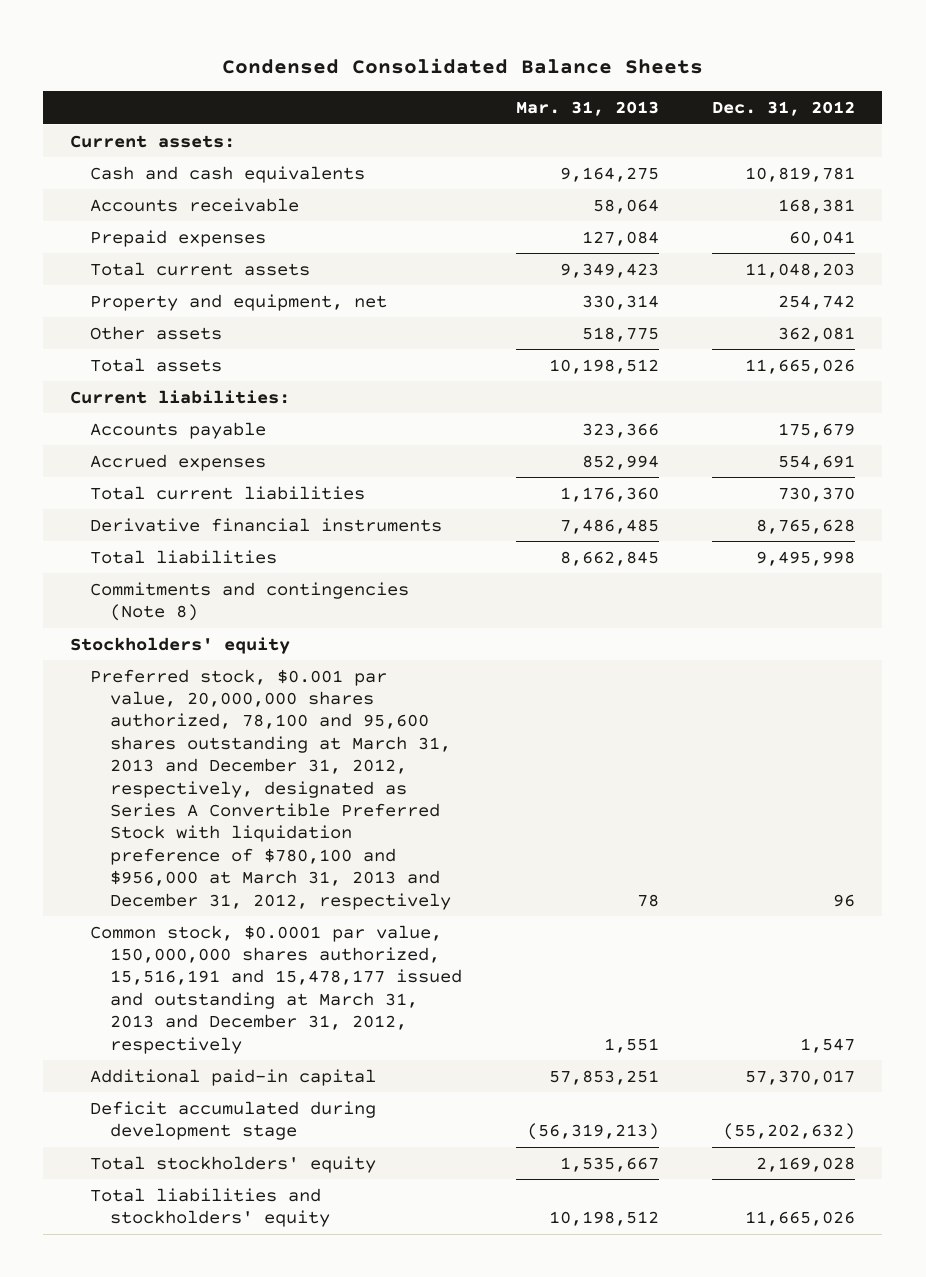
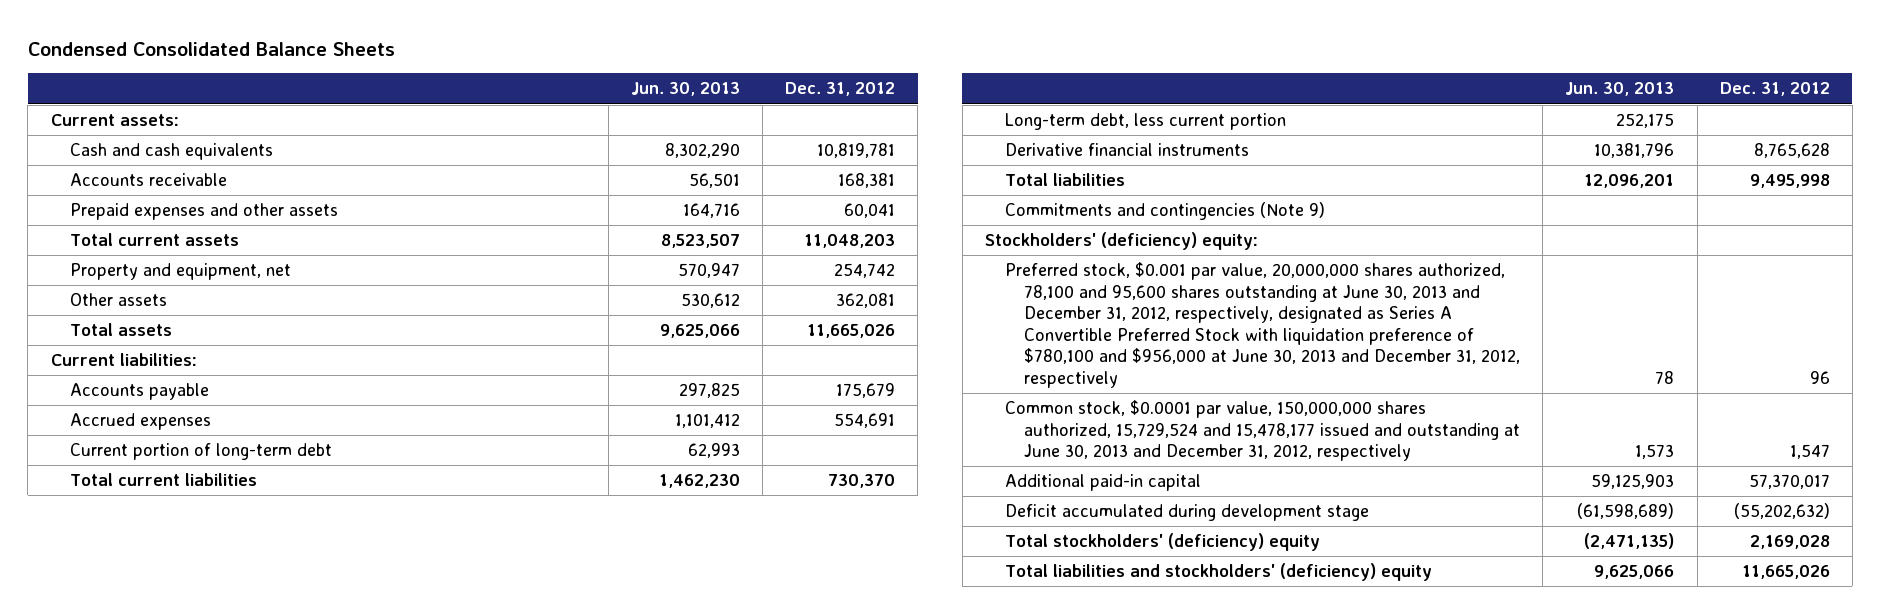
[515,101,659,117] Mar. 31, 2013 -> none
none -> [630,82,740,97] Jun. 30, 2013
[89,229,266,247] Prepaid expenses -> [70,203,339,221] Prepaid expenses and other assets
none -> [70,443,333,461] Current portion of long-term debt
none -> [1004,113,1286,131] Long-term debt, less current portion
[89,581,409,622] Commitments and contingencies (Note 8) -> [1004,202,1325,221] Commitments and contingencies (Note 9)
[70,636,291,654] Stockholders' equity -> [985,232,1259,251] Stockholders' (deficiency) equity:
[89,668,451,910] Preferred stock, $0.001 par value, 20,000,000 shares authorized, 78,100 and 95,600 shares outstanding at March 31, 2013 and December 31, 2012, respectively, designated as Series A Convertible Preferred Stock with liquidation preference of $780,100 and $956,000 at March 31, 2013 and December 31, 2012, respectively -> [1004,262,1521,388] Preferred stock, $0.001 par value, 20,000,000 shares authorized, 78,100 and 95,600 shares outstanding at June 30, 2013 and December 31, 2012, respectively, designated as Series A Convertible Preferred Stock with liquidation preference of $780,100 and $956,000 at June 30, 2013 and December 31, 2012, respectively
[89,924,462,1054] Common stock, $0.0001 par value, 150,000,000 shares authorized, 15,516,191 and 15,478,177 issued and outstanding at March 31, 2013 and December 31, 2012, respectively -> [1004,400,1521,462] Common stock, $0.0001 par value, 150,000,000 shares authorized, 15,729,524 and 15,478,177 issued and outstanding at June 30, 2013 and December 31, 2012, respectively
[89,1155,376,1173] Total stockholders' equity -> [1004,533,1320,552] Total stockholders' (deficiency) equity
[89,1187,330,1228] Total liabilities and stockholders' equity -> [1004,563,1432,582] Total liabilities and stockholders' (deficiency) equity

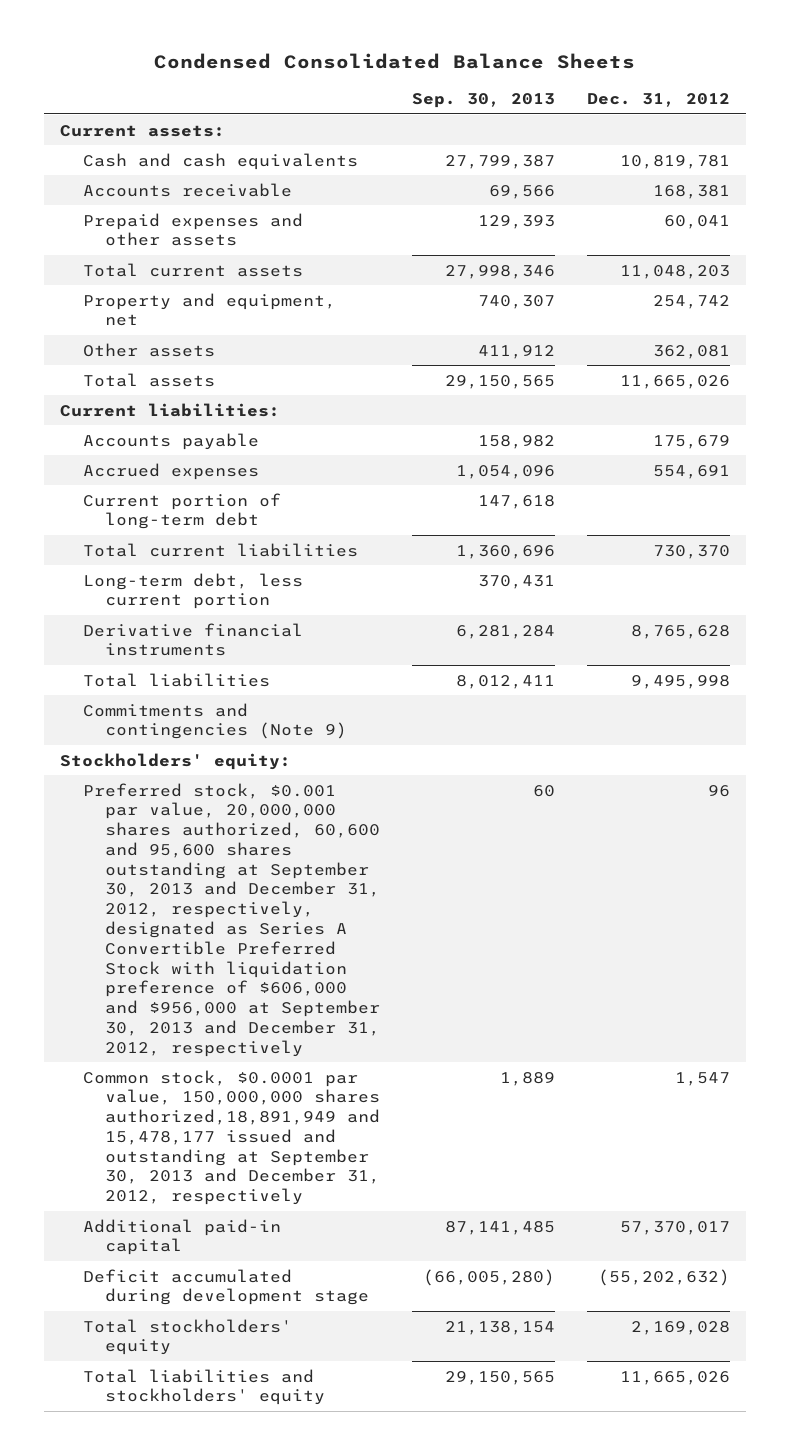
[630,82,740,97] Jun. 30, 2013 -> none
none -> [412,92,556,108] Sep. 30, 2013
[985,232,1259,251] Stockholders' (deficiency) equity: -> [59,752,291,770] Stockholders' equity:
[1004,262,1521,388] Preferred stock, $0.001 par value, 20,000,000 shares authorized, 78,100 and 95,600 shares outstanding at June 30, 2013 and December 31, 2012, respectively, designated as Series A Convertible Preferred Stock with liquidation preference of $780,100 and $956,000 at June 30, 2013 and December 31, 2012, respectively -> [82,782,381,1057] Preferred stock, $0.001 par value, 20,000,000 shares authorized, 60,600 and 95,600 shares outstanding at September 30, 2013 and December 31, 2012, respectively, designated as Series A Convertible Preferred Stock with liquidation preference of $606,000 and $956,000 at September 30, 2013 and December 31, 2012, respectively
[1004,400,1521,462] Common stock, $0.0001 par value, 150,000,000 shares authorized, 15,729,524 and 15,478,177 issued and outstanding at June 30, 2013 and December 31, 2012, respectively -> [82,1069,381,1206] Common stock, $0.0001 par value, 150,000,000 shares authorized,18,891,949 and 15,478,177 issued and outstanding at September 30, 2013 and December 31, 2012, respectively
[1004,533,1320,552] Total stockholders' (deficiency) equity -> [82,1318,292,1356] Total stockholders' equity
[1004,563,1432,582] Total liabilities and stockholders' (deficiency) equity -> [82,1368,326,1406] Total liabilities and stockholders' equity

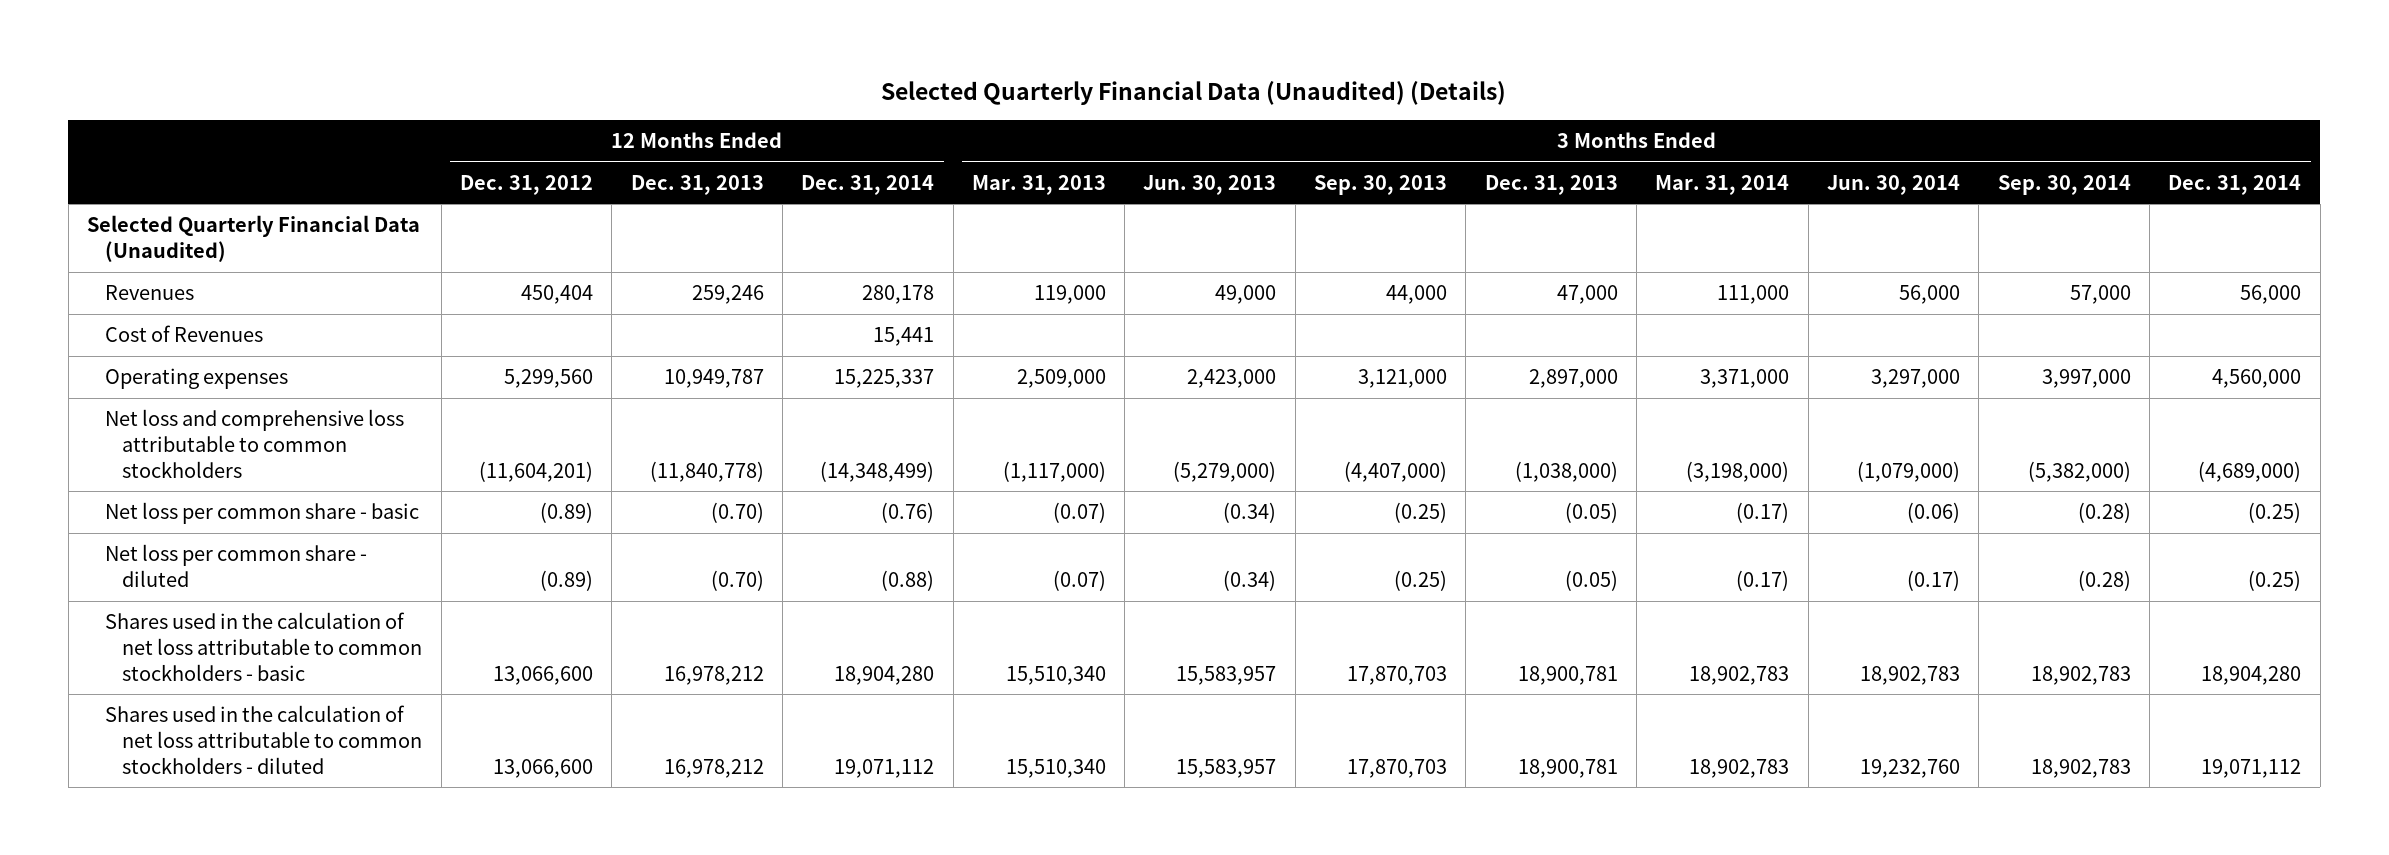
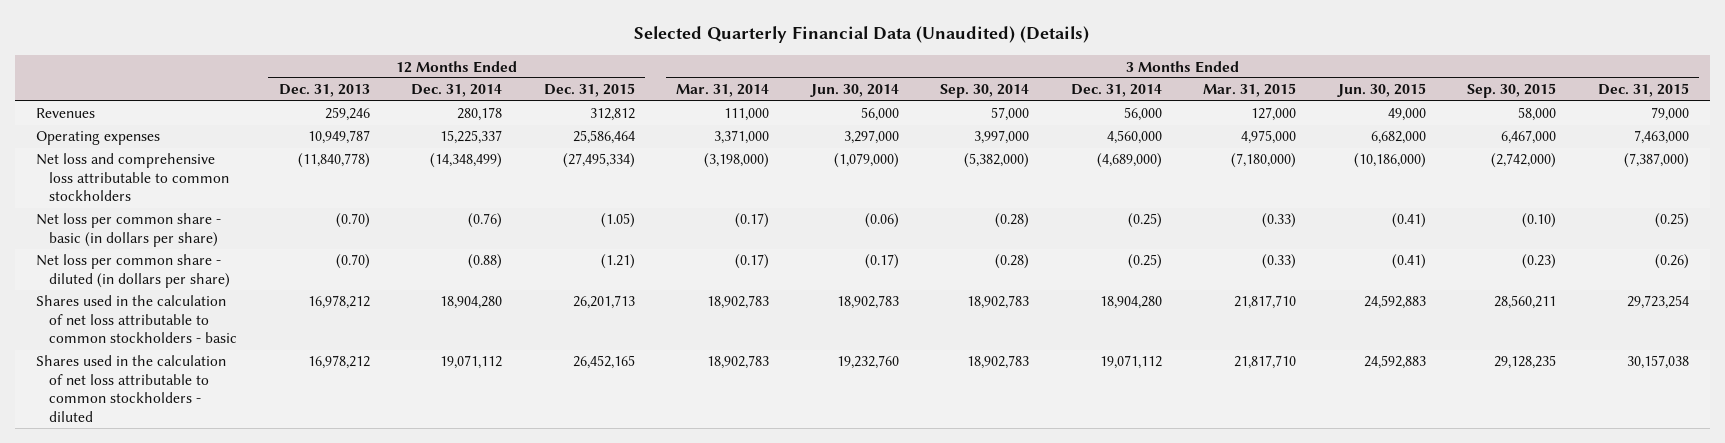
[459,174,593,195] Dec. 31, 2012 -> none
[971,174,1106,195] Mar. 31, 2013 -> none
[1143,174,1277,195] Jun. 30, 2013 -> none
[1314,174,1448,195] Sep. 30, 2013 -> none
[1484,174,1618,195] Dec. 31, 2013 -> none
none -> [543,83,635,98] Dec. 31, 2015
none -> [1203,83,1297,98] Mar. 31, 2015
none -> [1336,83,1426,98] Jun. 30, 2015
none -> [1467,83,1557,99] Sep. 30, 2015
none -> [1597,83,1689,98] Dec. 31, 2015
[87,215,421,263] Selected Quarterly Financial Data (Unaudited) -> none
[104,325,263,343] Cost of Revenues -> none
[104,502,419,525] Net loss per common share - basic -> [36,213,222,247] Net loss per common share - basic (in dollars per share)
[104,544,367,588] Net loss per common share - diluted -> [36,254,231,288] Net loss per common share - diluted (in dollars per share)

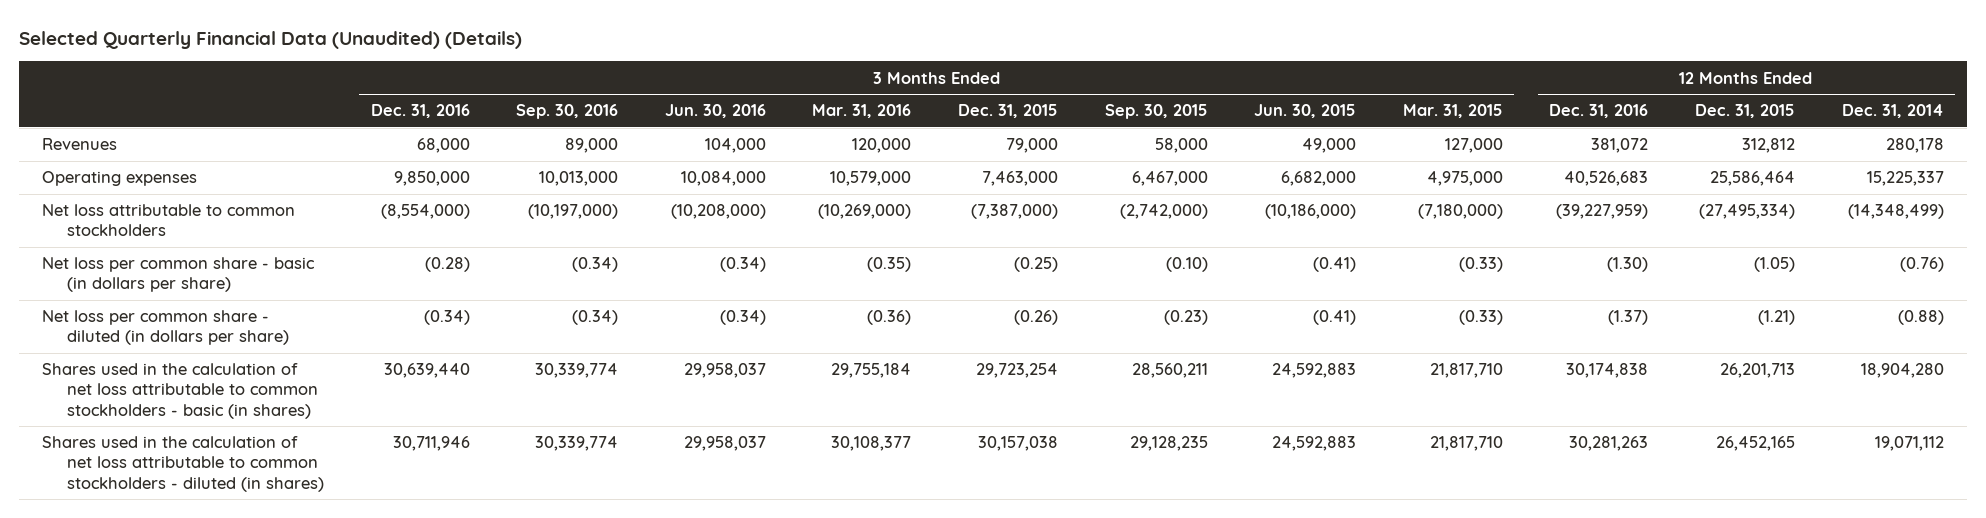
[278,84,370,98] Dec. 31, 2013 -> none
[676,84,770,98] Mar. 31, 2014 -> none
[809,84,899,98] Jun. 30, 2014 -> none
[940,84,1030,99] Sep. 30, 2014 -> none
[1070,84,1162,98] Dec. 31, 2014 -> none
none -> [370,104,470,119] Dec. 31, 2016
none -> [516,104,619,120] Sep. 30, 2016
none -> [664,104,766,119] Jun. 30, 2016
none -> [812,104,912,119] Mar. 31, 2016
none -> [1549,104,1649,119] Dec. 31, 2016
[36,153,230,202] Net loss and comprehensive loss attributable to common stockholders -> [42,204,296,237] Net loss attributable to common stockholders
[36,295,238,344] Shares used in the calculation of net loss attributable to common stockholders - basic -> [42,363,319,419] Shares used in the calculation of net loss attributable to common stockholders - basic (in shares)
[36,355,227,422] Shares used in the calculation of net loss attributable to common stockholders - diluted -> [42,436,325,492] Shares used in the calculation of net loss attributable to common stockholders - diluted (in shares)

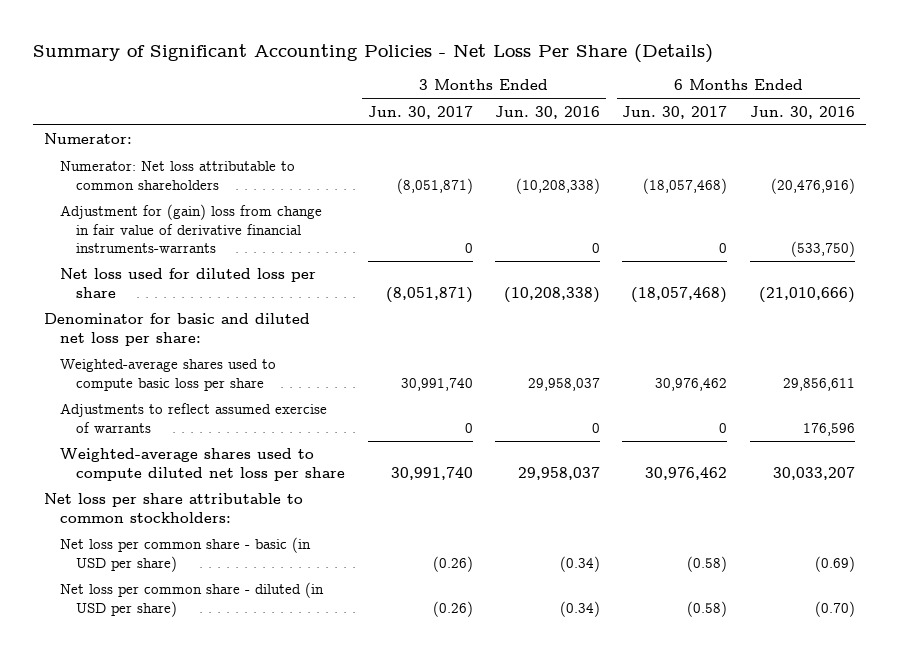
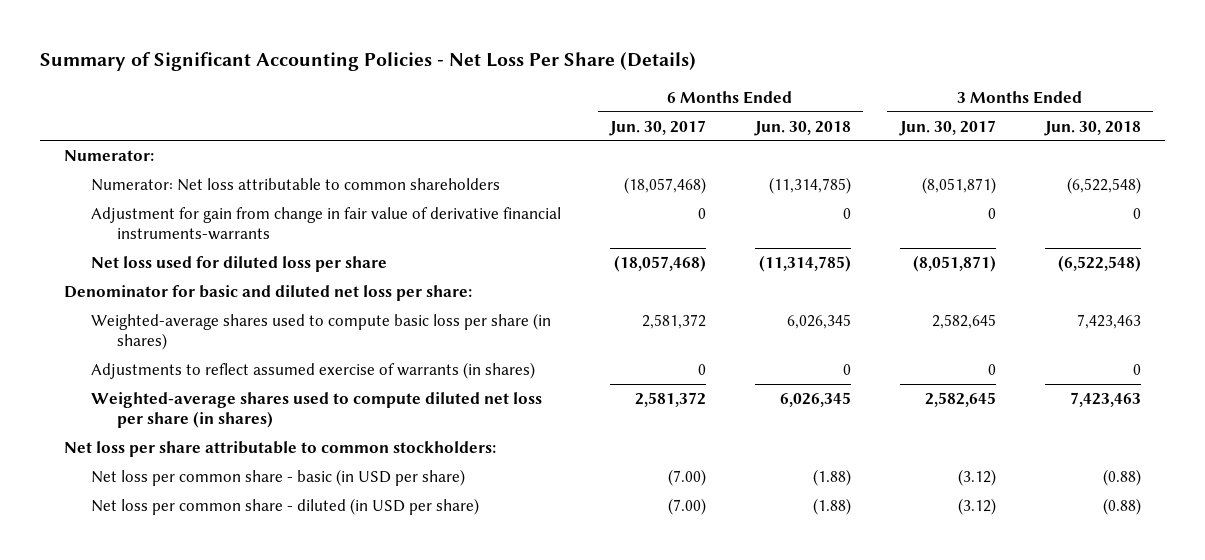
[494,105,600,119] Jun. 30, 2016 -> none
[749,105,855,119] Jun. 30, 2016 -> none
none -> [753,120,851,136] Jun. 30, 2018
none -> [1043,120,1141,136] Jun. 30, 2018
[60,204,323,254] Adjustment for (gain) loss from change in fair value of derivative financial instruments-warrants -> [90,206,561,241] Adjustment for gain from change in fair value of derivative financial instruments-warrants
[60,359,277,391] Weighted-average shares used to compute basic loss per share -> [90,312,551,351] Weighted-average shares used to compute basic loss per share (in shares)
[400,377,473,391] 30,991,740 -> [931,313,996,329] 2,582,645
[655,377,728,391] 30,976,462 -> [641,313,706,329] 2,581,372
[60,403,328,433] Adjustments to reflect assumed exercise of warrants -> [90,361,535,379] Adjustments to reflect assumed exercise of warrants (in shares)
[60,448,346,481] Weighted-average shares used to compute diluted net loss per share -> [90,391,542,429] Weighted-average shares used to compute diluted net loss per share (in shares)
[390,466,473,480] 30,991,740 -> [924,391,996,407] 2,582,645
[645,466,728,480] 30,976,462 -> [634,391,706,407] 2,581,372
[432,555,473,572] (0.26) -> [957,468,996,486] (3.12)
[687,555,728,572] (0.58) -> [667,468,706,486] (7.00)
[432,600,473,617] (0.26) -> [957,497,996,515] (3.12)
[687,600,728,617] (0.58) -> [667,497,706,515] (7.00)

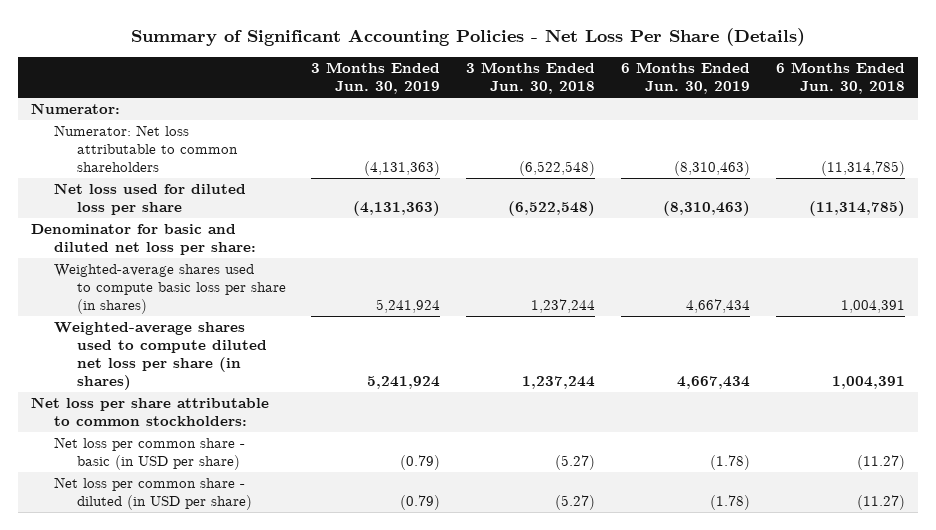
[608,119,706,136] Jun. 30, 2017 -> none
[898,119,996,136] Jun. 30, 2017 -> none
none -> [311,62,441,95] 3 Months Ended Jun. 30, 2019
none -> [621,62,751,95] 6 Months Ended Jun. 30, 2019
[90,206,561,241] Adjustment for gain from change in fair value of derivative financial instruments-warrants -> none
[90,361,535,379] Adjustments to reflect assumed exercise of warrants (in shares) -> none
[786,313,851,329] 6,026,345 -> [841,300,906,314] 1,004,391
[1076,313,1141,329] 7,423,463 -> [531,299,596,314] 1,237,244
[779,391,851,407] 6,026,345 -> [832,376,906,390] 1,004,391
[1069,391,1141,407] 7,423,463 -> [522,376,596,390] 1,237,244
[812,468,851,486] (1.88) -> [857,455,906,471] (11.27)
[1102,468,1141,486] (0.88) -> [555,455,596,471] (5.27)
[812,497,851,515] (1.88) -> [857,495,906,511] (11.27)
[1102,497,1141,515] (0.88) -> [555,495,596,511] (5.27)

